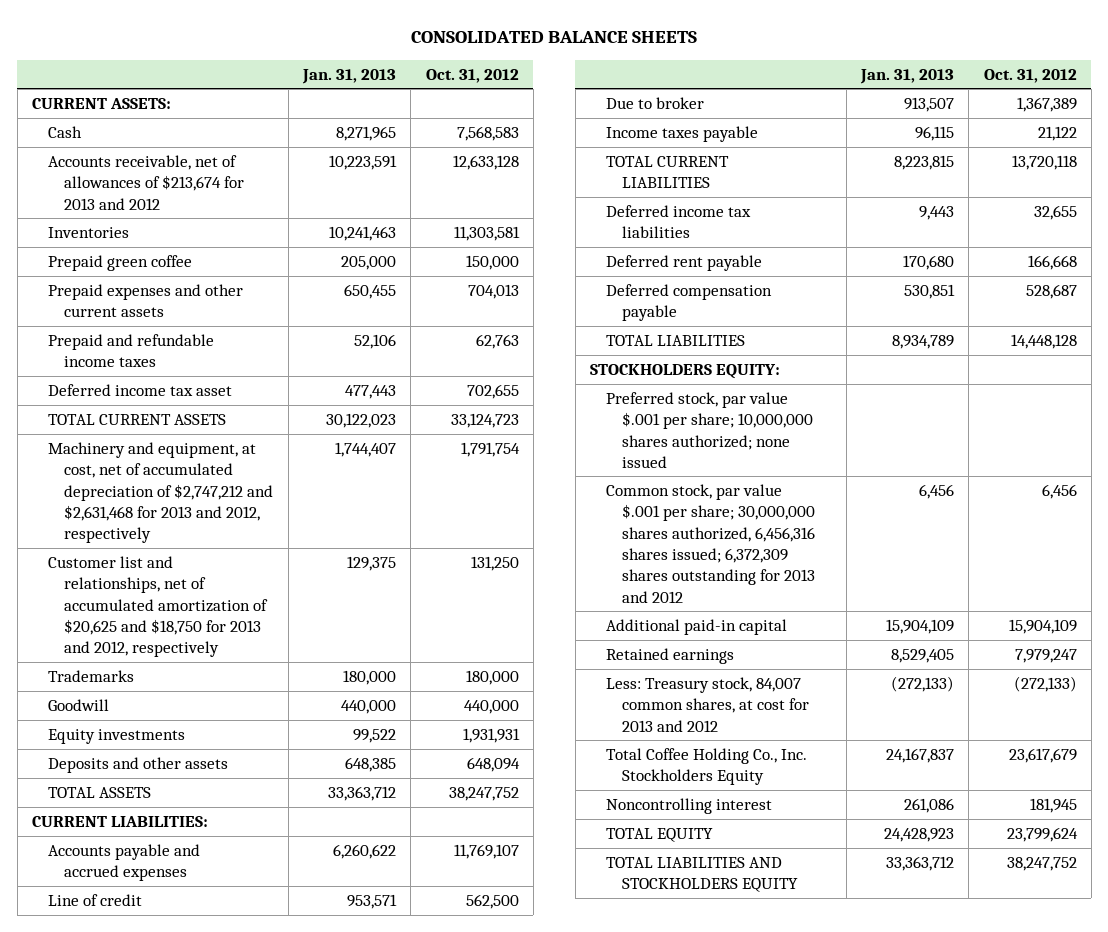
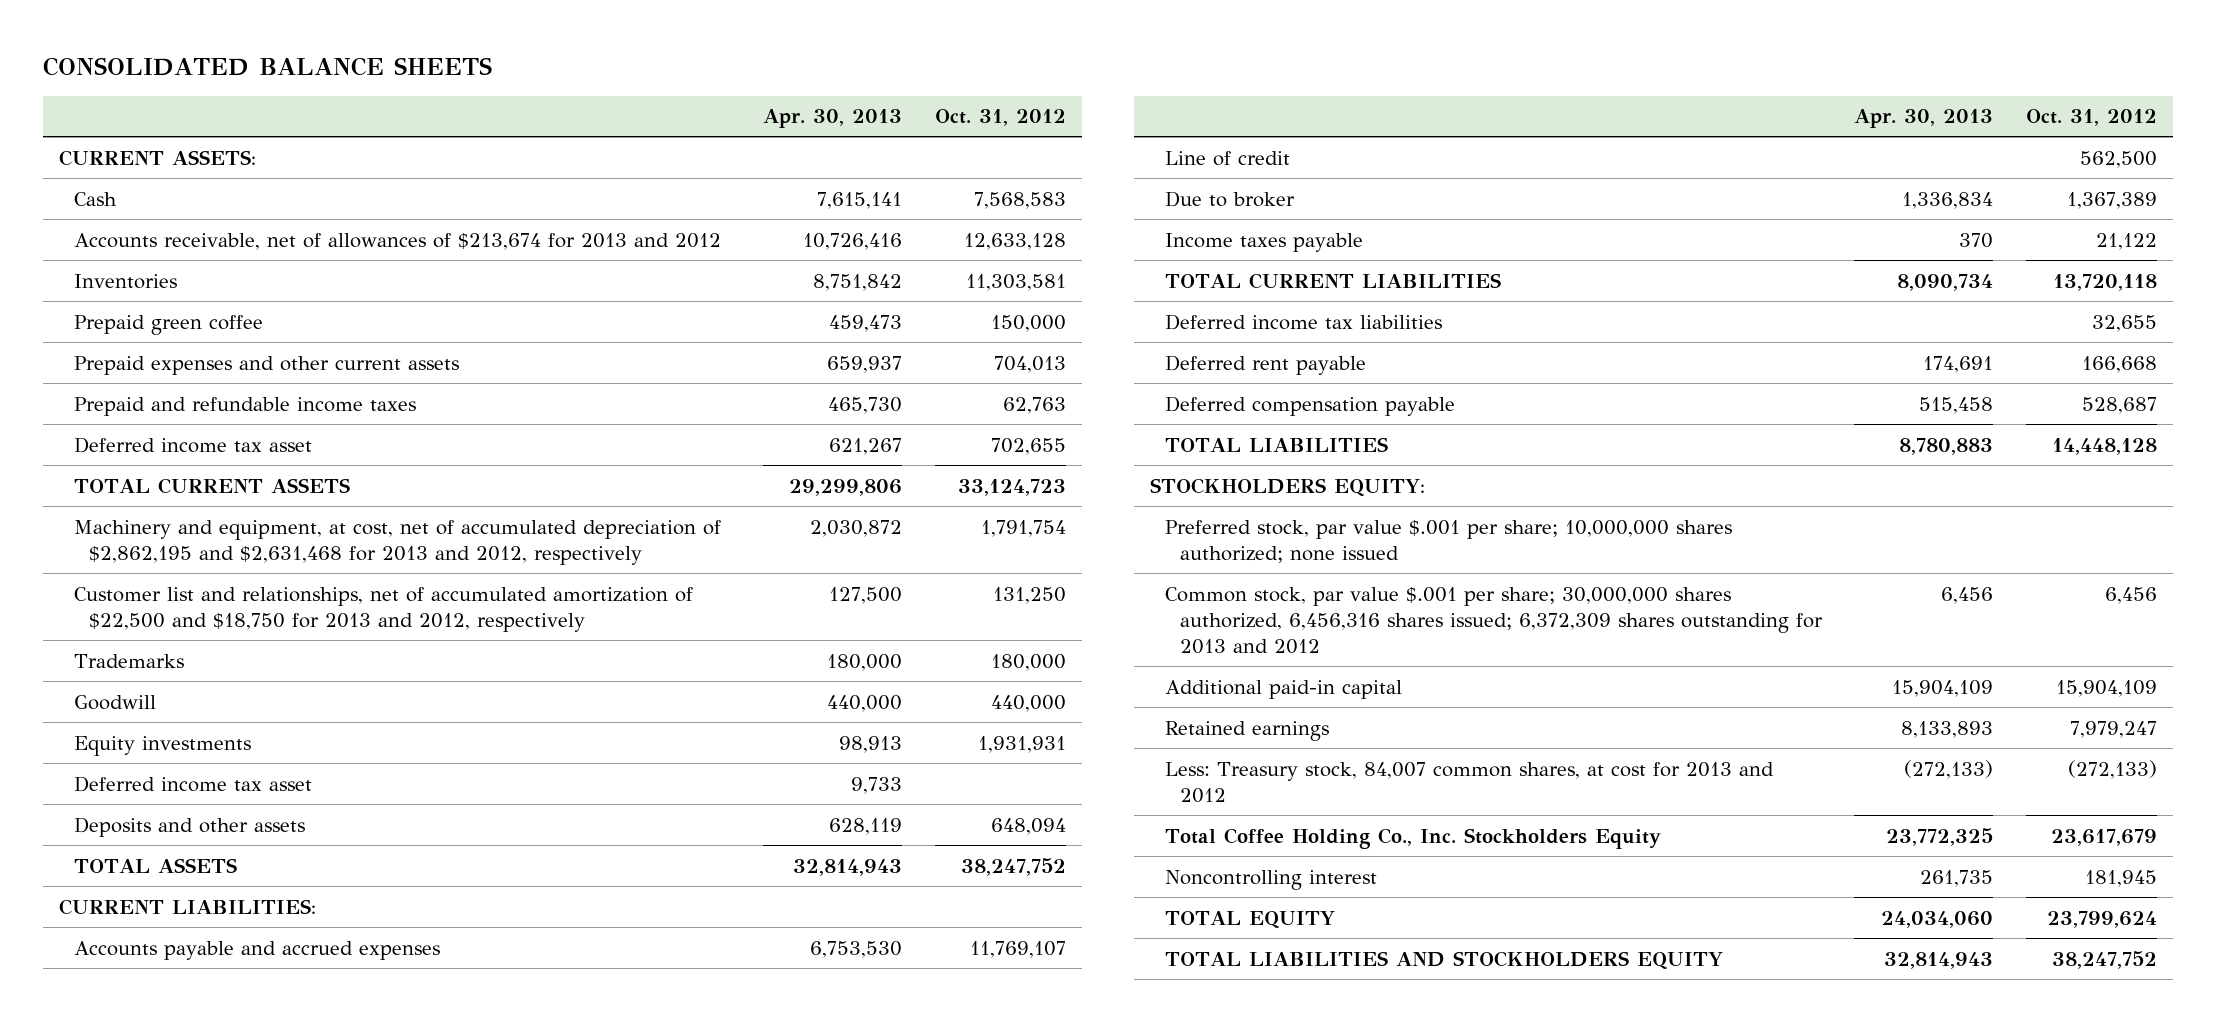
[301,68,396,84] Jan. 31, 2013 -> none
none -> [763,109,903,129] Apr. 30, 2013
[48,441,274,544] Machinery and equipment, at cost, net of accumulated depreciation of $2,747,212 and $2,631,468 for 2013 and 2012, respectively -> [73,519,721,565] Machinery and equipment, at cost, net of accumulated depreciation of $2,862,195 and $2,631,468 for 2013 and 2012, respectively
[48,555,269,658] Customer list and relationships, net of accumulated amortization of $20,625 and $18,750 for 2013 and 2012, respectively -> [73,586,693,632] Customer list and relationships, net of accumulated amortization of $22,500 and $18,750 for 2013 and 2012, respectively
none -> [73,775,312,792] Deferred income tax asset

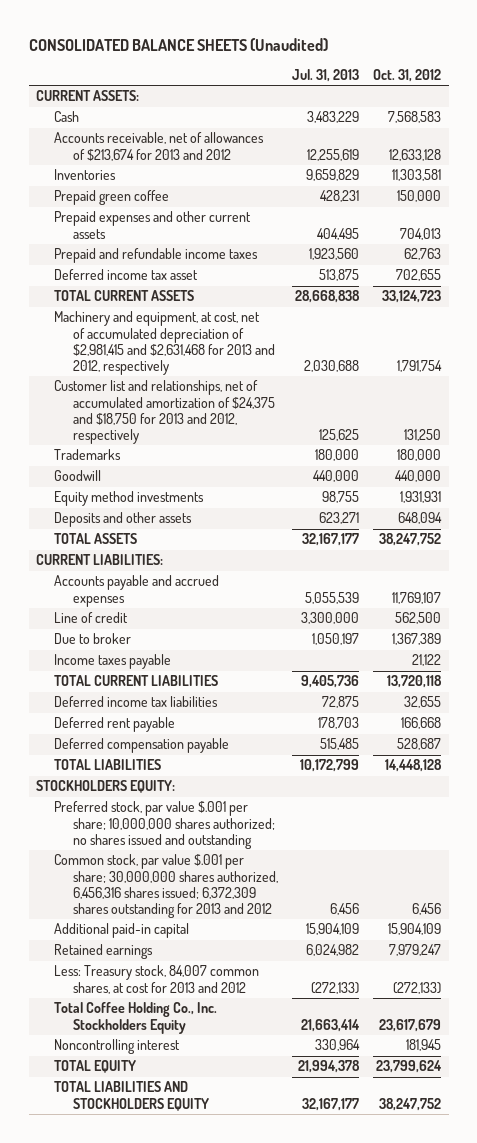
[42,56,492,76] CONSOLIDATED BALANCE SHEETS -> [28,37,328,51] CONSOLIDATED BALANCE SHEETS (Unaudited)
[763,109,903,129] Apr. 30, 2013 -> none
none -> [292,68,360,82] Jul. 31, 2013
[73,519,721,565] Machinery and equipment, at cost, net of accumulated depreciation of $2,862,195 and $2,631,468 for 2013 and 2012, respectively -> [54,311,275,375] Machinery and equipment, at cost, net of accumulated depreciation of $2,981,415 and $2,631,468 for 2013 and 2012, respectively
[73,586,693,632] Customer list and relationships, net of accumulated amortization of $22,500 and $18,750 for 2013 and 2012, respectively -> [54,380,275,444] Customer list and relationships, net of accumulated amortization of $24,375 and $18,750 for 2013 and 2012, respectively
[73,775,312,792] Deferred income tax asset -> none
[73,735,251,756] Equity investments -> [54,491,205,507] Equity method investments
[1165,519,1733,563] Preferred stock, par value $.001 per share; 10,000,000 shares authorized; none issued -> [54,801,275,849] Preferred stock, par value $.001 per share; 10,000,000 shares authorized; no shares issued and outstanding

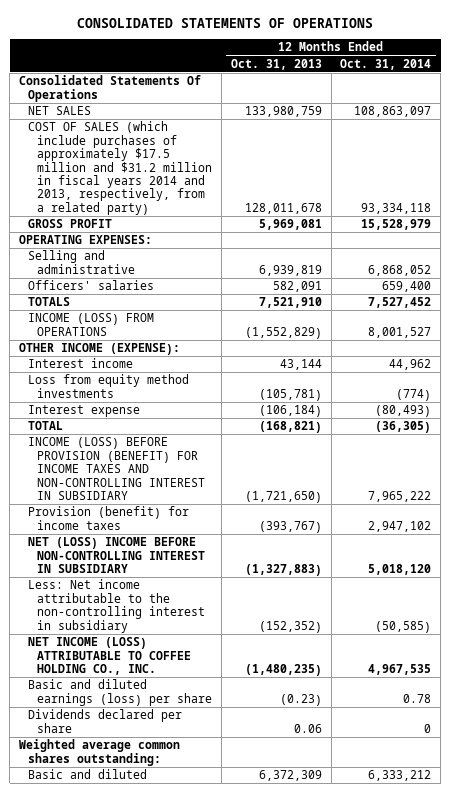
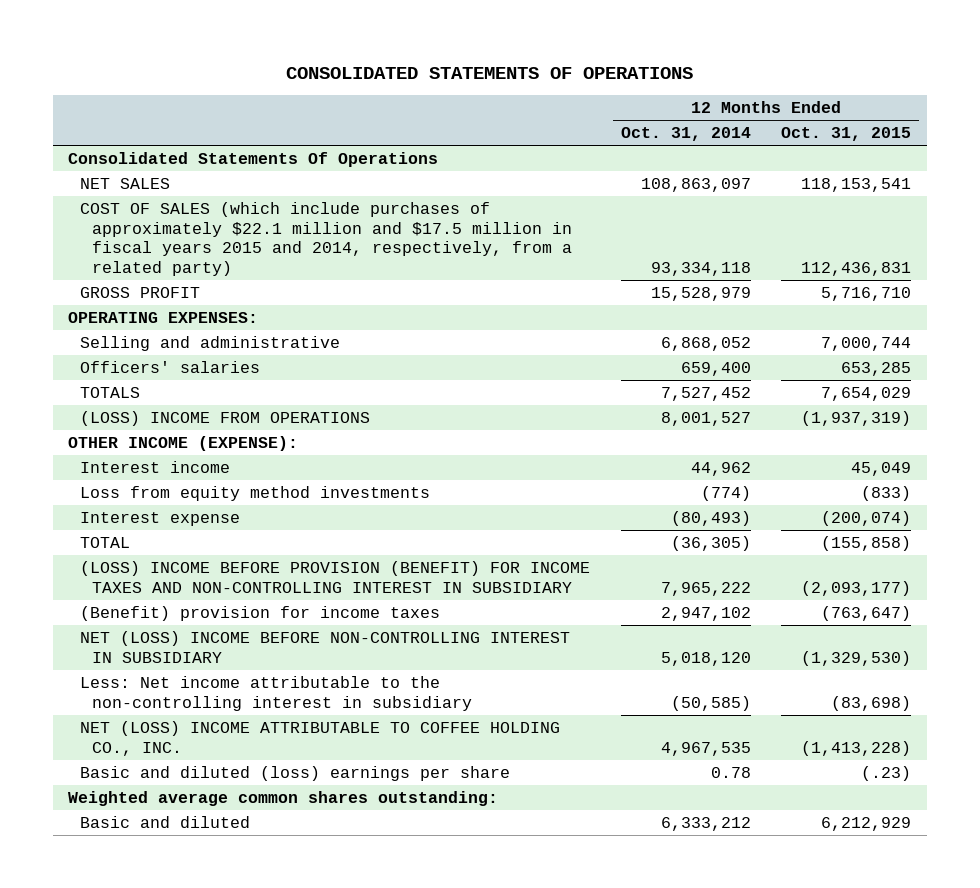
[230,58,322,70] Oct. 31, 2013 -> none
none -> [781,127,912,142] Oct. 31, 2015
[28,121,213,215] COST OF SALES (which include purchases of approximately $17.5 million and $31.2 million in fiscal years 2014 and 2013, respectively, from a related party) -> [80,202,572,277] COST OF SALES (which include purchases of approximately $22.1 million and $17.5 million in fiscal years 2015 and 2014, respectively, from a related party)
[28,313,155,336] INCOME (LOSS) FROM OPERATIONS -> [80,411,371,427] (LOSS) INCOME FROM OPERATIONS
[28,437,206,500] INCOME (LOSS) BEFORE PROVISION (BENEFIT) FOR INCOME TAXES AND NON-CONTROLLING INTEREST IN SUBSIDIARY -> [80,561,591,593] (LOSS) INCOME BEFORE PROVISION (BENEFIT) FOR INCOME TAXES AND NON-CONTROLLING INTEREST IN SUBSIDIARY
[28,506,190,530] Provision (benefit) for income taxes -> [80,606,441,622] (Benefit) provision for income taxes
[28,709,183,733] Dividends declared per share -> none
[28,637,192,676] NET INCOME (LOSS) ATTRIBUTABLE TO COFFEE HOLDING CO., INC. -> [80,721,561,756] NET (LOSS) INCOME ATTRIBUTABLE TO COFFEE HOLDING CO., INC.
[28,679,213,706] Basic and diluted earnings (loss) per share -> [80,766,511,782] Basic and diluted (loss) earnings per share

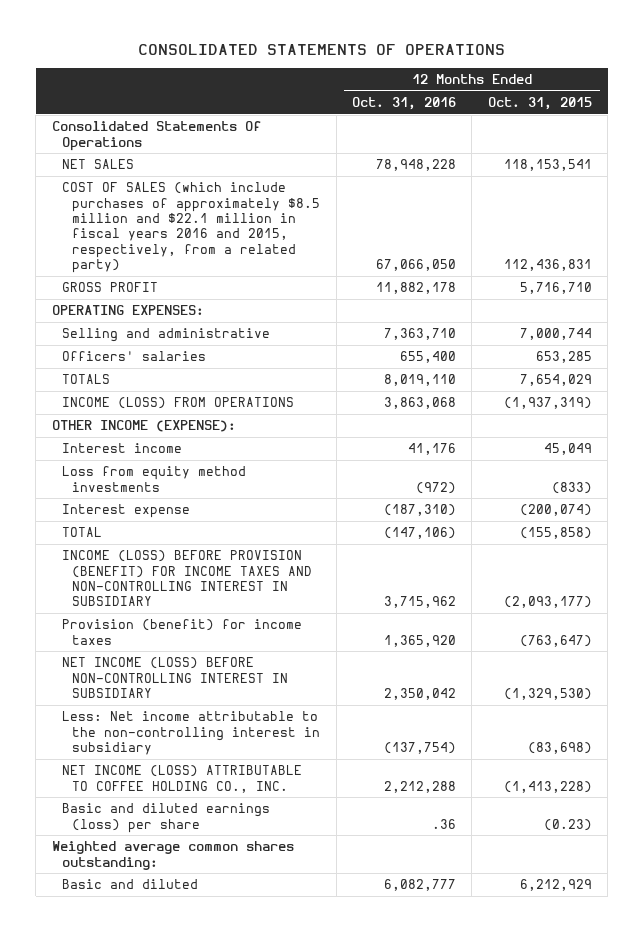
[620,127,751,142] Oct. 31, 2014 -> none
none -> [352,96,457,110] Oct. 31, 2016
[80,202,572,277] COST OF SALES (which include purchases of approximately $22.1 million and $17.5 million in fiscal years 2015 and 2014, respectively, from a related party) -> [62,182,321,274] COST OF SALES (which include purchases of approximately $8.5 million and $22.1 million in fiscal years 2016 and 2015, respectively, from a related party)
[80,411,371,427] (LOSS) INCOME FROM OPERATIONS -> [62,397,295,410] INCOME (LOSS) FROM OPERATIONS
[80,561,591,593] (LOSS) INCOME BEFORE PROVISION (BENEFIT) FOR INCOME TAXES AND NON-CONTROLLING INTEREST IN SUBSIDIARY -> [62,550,313,607] INCOME (LOSS) BEFORE PROVISION (BENEFIT) FOR INCOME TAXES AND NON-CONTROLLING INTEREST IN SUBSIDIARY
[80,606,441,622] (Benefit) provision for income taxes -> [62,619,303,645] Provision (benefit) for income taxes
[80,631,571,663] NET (LOSS) INCOME BEFORE NON-CONTROLLING INTEREST IN SUBSIDIARY -> [62,657,289,699] NET INCOME (LOSS) BEFORE NON-CONTROLLING INTEREST IN SUBSIDIARY
[80,721,561,756] NET (LOSS) INCOME ATTRIBUTABLE TO COFFEE HOLDING CO., INC. -> [62,765,303,793] NET INCOME (LOSS) ATTRIBUTABLE TO COFFEE HOLDING CO., INC.
[80,766,511,782] Basic and diluted (loss) earnings per share -> [62,803,271,833] Basic and diluted earnings (loss) per share
[861,766,912,782] (.23) -> [543,818,592,831] (0.23)

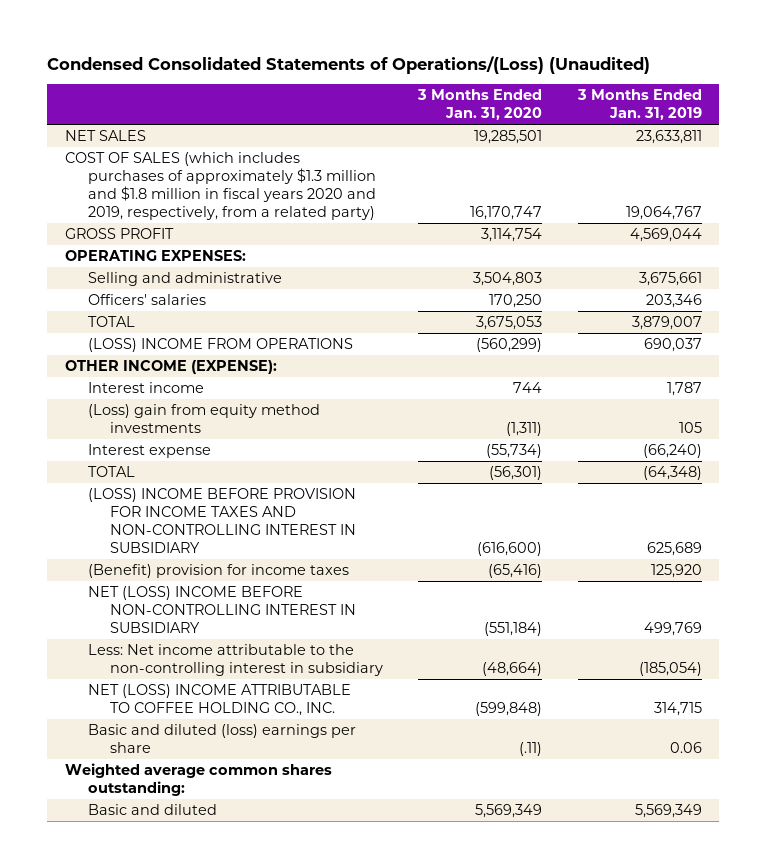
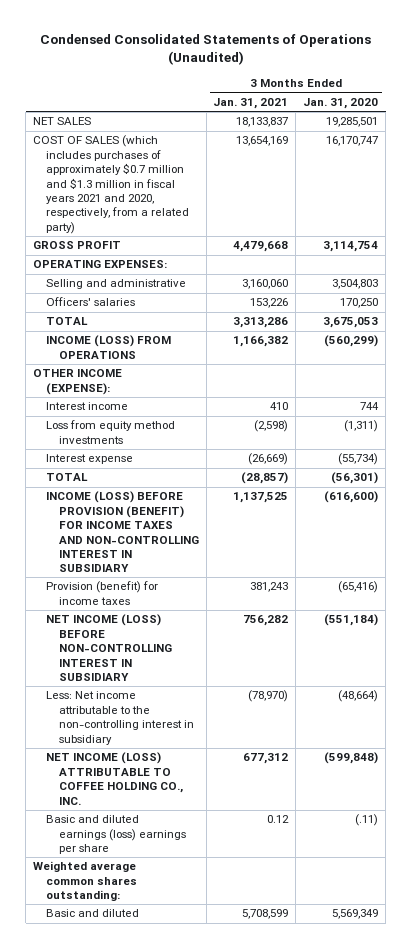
[47,55,651,74] Condensed Consolidated Statements of Operations/(Loss) (Unaudited) -> [39,34,371,66] Condensed Consolidated Statements of Operations (Unaudited)
[576,89,702,121] 3 Months Ended Jan. 31, 2019 -> none
none -> [213,97,289,109] Jan. 31, 2021
[65,152,376,220] COST OF SALES (which includes purchases of approximately $1.3 million and $1.8 million in fiscal years 2020 and 2019, respectively, from a related party) -> [33,135,190,234] COST OF SALES (which includes purchases of approximately $0.7 million and $1.3 million in fiscal years 2021 and 2020, respectively, from a related party)
[87,338,353,353] (LOSS) INCOME FROM OPERATIONS -> [46,335,172,359] INCOME (LOSS) FROM OPERATIONS
[87,404,320,434] (Loss) gain from equity method investments -> [46,420,176,444] Loss from equity method investments
[87,488,357,553] (LOSS) INCOME BEFORE PROVISION FOR INCOME TAXES AND NON-CONTROLLING INTEREST IN SUBSIDIARY -> [46,491,199,573] INCOME (LOSS) BEFORE PROVISION (BENEFIT) FOR INCOME TAXES AND NON-CONTROLLING INTEREST IN SUBSIDIARY
[87,564,349,579] (Benefit) provision for income taxes -> [46,581,159,605] Provision (benefit) for income taxes
[87,586,357,633] NET (LOSS) INCOME BEFORE NON-CONTROLLING INTEREST IN SUBSIDIARY -> [46,614,172,681] NET INCOME (LOSS) BEFORE NON-CONTROLLING INTEREST IN SUBSIDIARY
[87,684,351,717] NET (LOSS) INCOME ATTRIBUTABLE TO COFFEE HOLDING CO., INC. -> [46,752,183,805] NET INCOME (LOSS) ATTRIBUTABLE TO COFFEE HOLDING CO., INC.
[87,724,356,754] Basic and diluted (loss) earnings per share -> [46,815,186,855] Basic and diluted earnings (loss) earnings per share

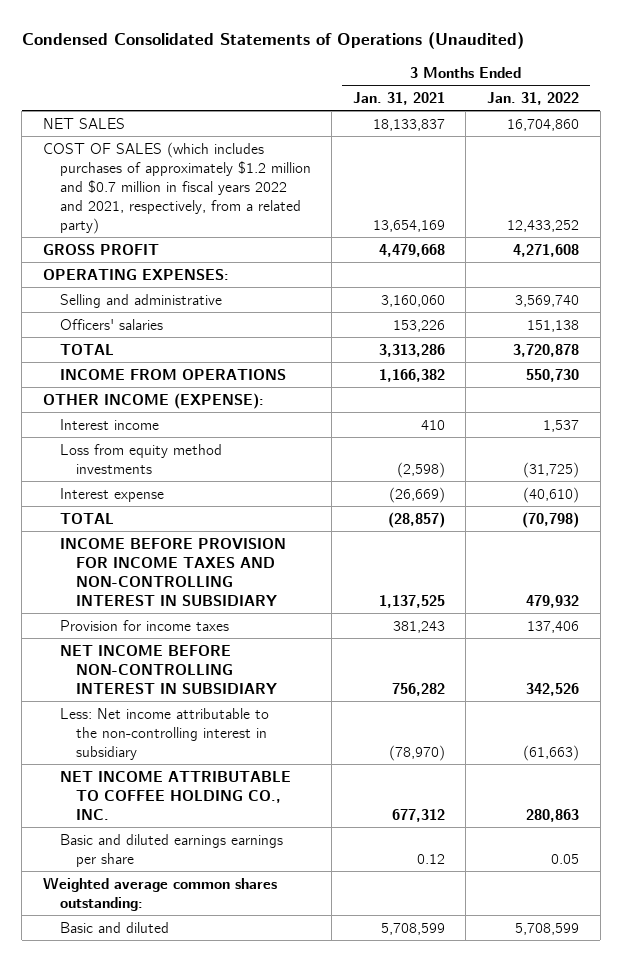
[303,97,379,109] Jan. 31, 2020 -> none
none -> [486,91,579,105] Jan. 31, 2022
[33,135,190,234] COST OF SALES (which includes purchases of approximately $0.7 million and $1.3 million in fiscal years 2021 and 2020, respectively, from a related party) -> [42,141,311,234] COST OF SALES (which includes purchases of approximately $1.2 million and $0.7 million in fiscal years 2022 and 2021, respectively, from a related party)
[46,335,172,359] INCOME (LOSS) FROM OPERATIONS -> [59,368,286,380] INCOME FROM OPERATIONS
[46,491,199,573] INCOME (LOSS) BEFORE PROVISION (BENEFIT) FOR INCOME TAXES AND NON-CONTROLLING INTEREST IN SUBSIDIARY -> [59,537,286,606] INCOME BEFORE PROVISION FOR INCOME TAXES AND NON-CONTROLLING INTEREST IN SUBSIDIARY
[46,581,159,605] Provision (benefit) for income taxes -> [59,619,229,631] Provision for income taxes
[46,614,172,681] NET INCOME (LOSS) BEFORE NON-CONTROLLING INTEREST IN SUBSIDIARY -> [59,644,278,694] NET INCOME BEFORE NON-CONTROLLING INTEREST IN SUBSIDIARY
[46,752,183,805] NET INCOME (LOSS) ATTRIBUTABLE TO COFFEE HOLDING CO., INC. -> [59,770,291,820] NET INCOME ATTRIBUTABLE TO COFFEE HOLDING CO., INC.
[46,815,186,855] Basic and diluted earnings (loss) earnings per share -> [59,833,283,867] Basic and diluted earnings earnings per share

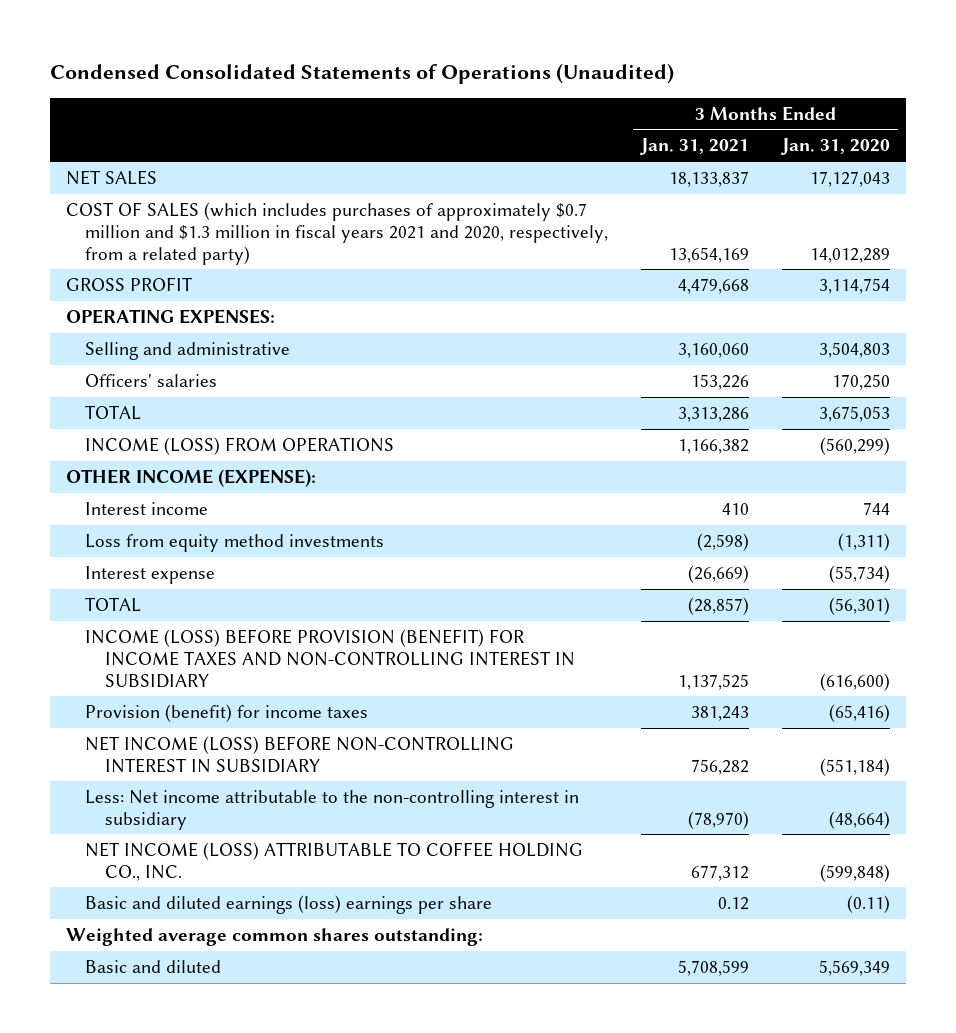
[486,91,579,105] Jan. 31, 2022 -> none
none -> [780,138,890,156] Jan. 31, 2020
[42,141,311,234] COST OF SALES (which includes purchases of approximately $1.2 million and $0.7 million in fiscal years 2022 and 2021, respectively, from a related party) -> [66,201,609,265] COST OF SALES (which includes purchases of approximately $0.7 million and $1.3 million in fiscal years 2021 and 2020, respectively, from a related party)
[59,368,286,380] INCOME FROM OPERATIONS -> [85,436,395,455] INCOME (LOSS) FROM OPERATIONS
[59,537,286,606] INCOME BEFORE PROVISION FOR INCOME TAXES AND NON-CONTROLLING INTEREST IN SUBSIDIARY -> [85,628,575,688] INCOME (LOSS) BEFORE PROVISION (BENEFIT) FOR INCOME TAXES AND NON-CONTROLLING INTEREST IN SUBSIDIARY
[59,619,229,631] Provision for income taxes -> [85,703,369,722] Provision (benefit) for income taxes
[59,644,278,694] NET INCOME BEFORE NON-CONTROLLING INTEREST IN SUBSIDIARY -> [85,735,515,773] NET INCOME (LOSS) BEFORE NON-CONTROLLING INTEREST IN SUBSIDIARY
[59,770,291,820] NET INCOME ATTRIBUTABLE TO COFFEE HOLDING CO., INC. -> [85,841,584,881] NET INCOME (LOSS) ATTRIBUTABLE TO COFFEE HOLDING CO., INC.
[59,833,283,867] Basic and diluted earnings earnings per share -> [85,894,493,914] Basic and diluted earnings (loss) earnings per share

